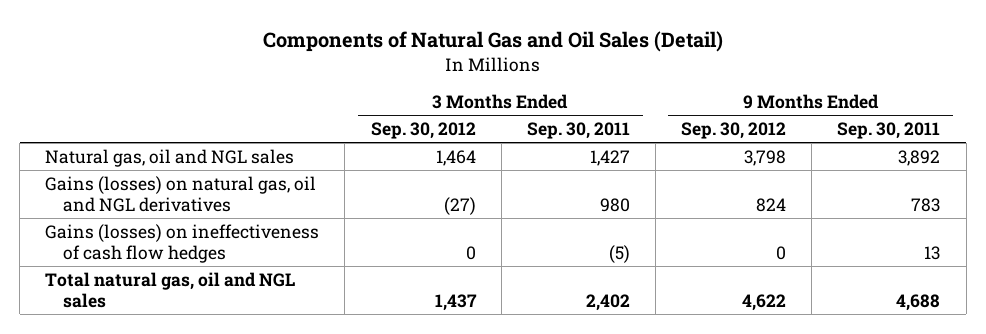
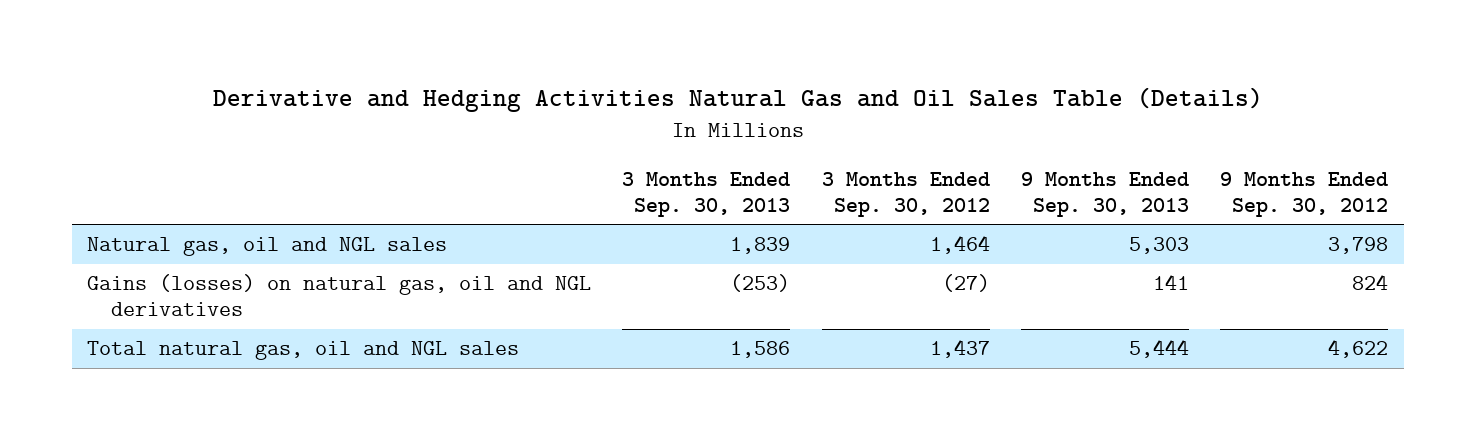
[262,30,723,52] Components of Natural Gas and Oil Sales (Detail) -> [212,87,1263,113] Derivative and Hedging Activities Natural Gas and Oil Sales Table (Details)
[526,121,630,139] Sep. 30, 2011 -> none
[837,121,941,139] Sep. 30, 2011 -> none
none -> [622,171,791,217] 3 Months Ended Sep. 30, 2013
none -> [1020,171,1189,217] 9 Months Ended Sep. 30, 2013
[45,223,320,263] Gains (losses) on ineffectiveness of cash flow hedges -> none

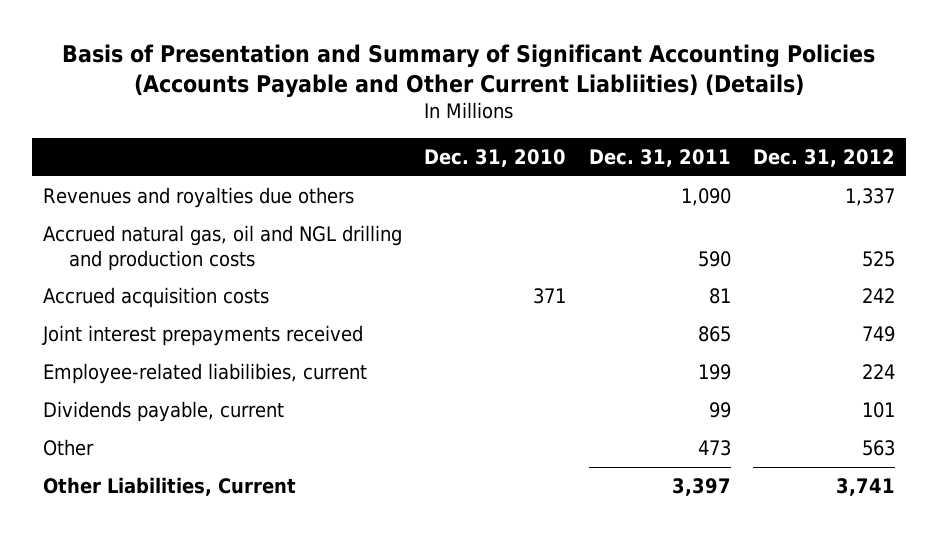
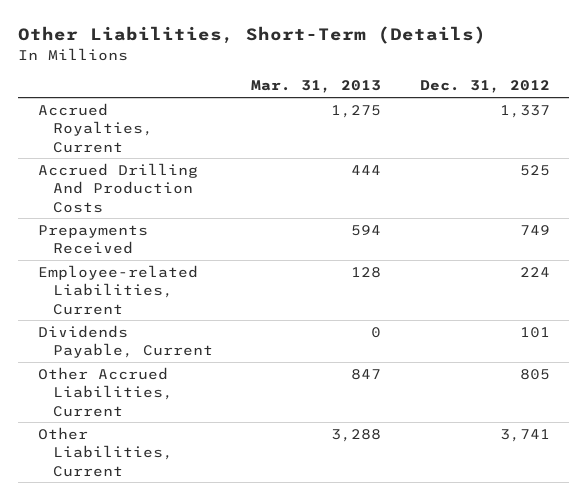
[61,43,875,98] Basis of Presentation and Summary of Significant Accounting Policies (Accounts Payable and Other Current Liabliities) (Details) -> [18,26,487,45] Other Liabilities, Short-Term (Details)
[424,148,567,167] Dec. 31, 2010 -> none
[588,148,731,167] Dec. 31, 2011 -> none
none -> [251,80,382,94] Mar. 31, 2013
[42,286,269,308] Accrued acquisition costs -> none
[42,186,354,208] Revenues and royalties due others -> [37,102,153,153] Accrued Royalties, Current
[42,224,402,271] Accrued natural gas, oil and NGL drilling and production costs -> [37,162,198,213] Accrued Drilling And Production Costs
[41,324,363,346] Joint interest prepayments received -> [37,224,148,255] Prepayments Received
[42,362,367,384] Employee-related liabilibies, current -> [37,264,198,315] Employee-related Liabilities, Current
[42,400,284,422] Dividends payable, current -> [37,324,213,359] Dividends Payable, Current
[42,438,94,456] Other -> [37,366,173,417] Other Accrued Liabilities, Current
[862,439,896,456] 563 -> [519,368,550,380] 805

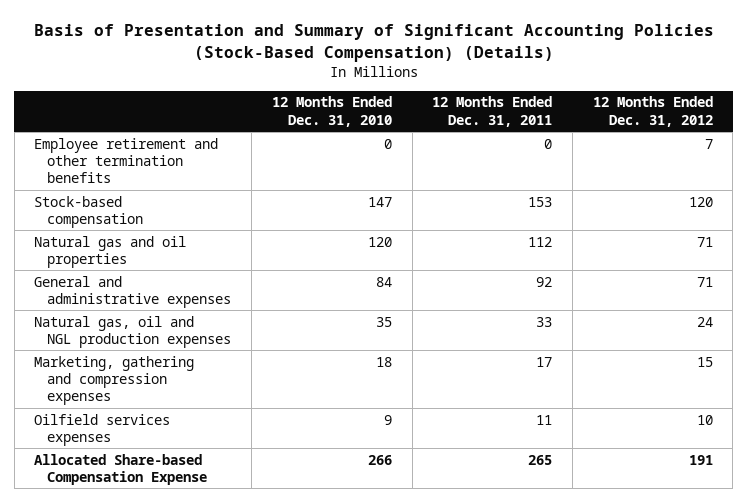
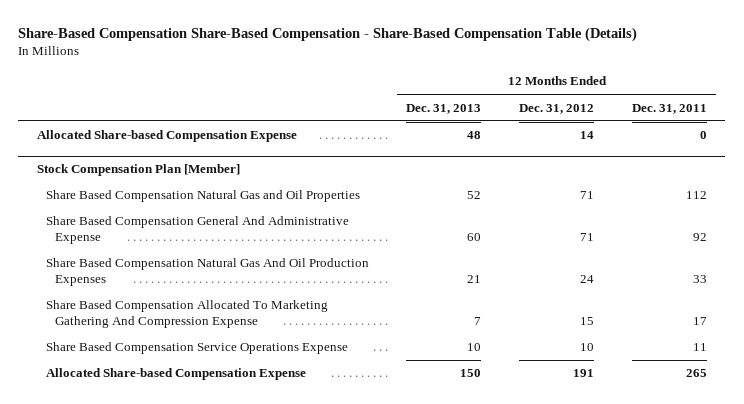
[33,24,714,62] Basis of Presentation and Summary of Significant Accounting Policies (Stock-Based Compensation) (Details) -> [18,26,638,42] Share-Based Compensation Share-Based Compensation - Share-Based Compensation Table (Details)
[271,96,392,127] 12 Months Ended Dec. 31, 2010 -> none
none -> [406,103,482,114] Dec. 31, 2013
[34,137,219,184] Employee retirement and other termination benefits -> none
[34,195,144,228] Stock-based compensation -> none
none -> [36,130,297,143] Allocated Share-based Compensation Expense
none -> [36,164,240,177] Stock Compensation Plan [Member]
[34,235,187,268] Natural gas and oil properties -> [45,190,360,203] Share Based Compensation Natural Gas and Oil Properties
[34,275,232,308] General and administrative expenses -> [45,216,349,245] Share Based Compensation General And Administrative Expense
[34,315,232,348] Natural gas, oil and NGL production expenses -> [45,258,369,287] Share Based Compensation Natural Gas And Oil Production Expenses
[34,355,195,406] Marketing, gathering and compression expenses -> [45,300,328,329] Share Based Compensation Allocated To Marketing Gathering And Compression Expense
[34,413,171,446] Oilfield services expenses -> [45,342,348,355] Share Based Compensation Service Operations Expense

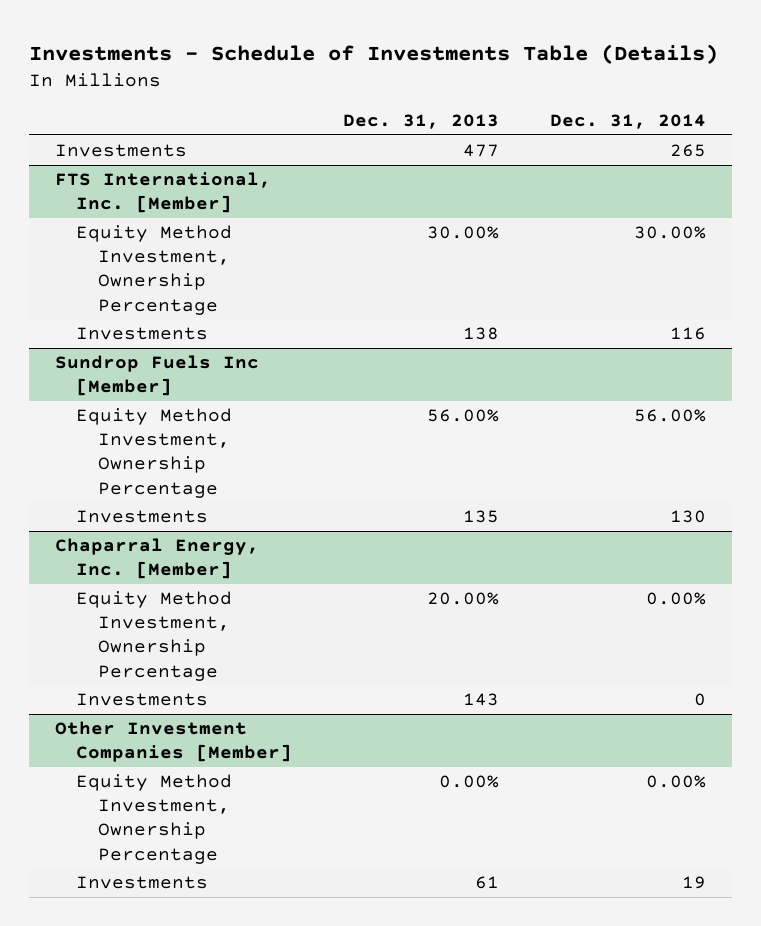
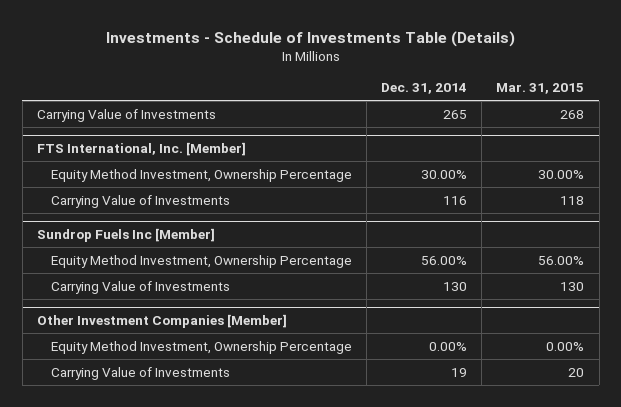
[343,114,500,130] Dec. 31, 2013 -> none
none -> [496,83,585,95] Mar. 31, 2015
[54,144,187,158] Investments -> [36,108,216,122] Carrying Value of Investments
[76,327,209,341] Investments -> [51,194,231,208] Carrying Value of Investments
[54,538,259,580] Chaparral Energy, Inc. [Member] -> none
[76,591,233,681] Equity Method Investment, Ownership Percentage -> none
[76,693,209,707] Investments -> none
[76,510,209,524] Investments -> [51,280,231,294] Carrying Value of Investments
[76,876,209,890] Investments -> [51,366,231,380] Carrying Value of Investments

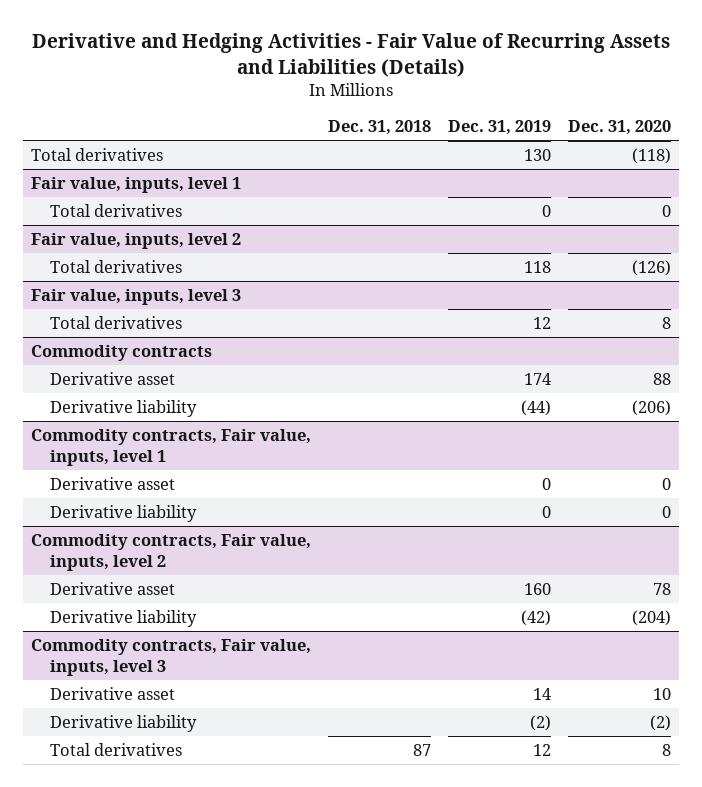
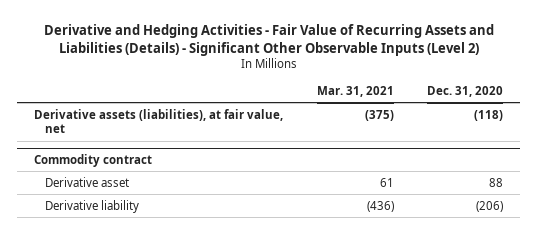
[31,33,670,77] Derivative and Hedging Activities - Fair Value of Recurring Assets and Liabilities (Details) -> [43,24,494,56] Derivative and Hedging Activities - Fair Value of Recurring Assets and Liabilities (Details) - Significant Other Observable Inputs (Level 2)
[327,120,431,136] Dec. 31, 2018 -> none
[447,120,551,136] Dec. 31, 2019 -> none
none -> [316,85,394,97] Mar. 31, 2021
[30,176,241,193] Fair value, inputs, level 1 -> none
[50,203,183,217] Total derivatives -> none
[50,259,183,273] Total derivatives -> none
[30,288,241,305] Fair value, inputs, level 3 -> none
[50,315,183,329] Total derivatives -> none
[30,344,212,361] Commodity contracts -> none
[30,147,163,161] Total derivatives -> [34,108,284,134] Derivative assets (liabilities), at fair value, net
[30,232,241,249] Fair value, inputs, level 2 -> [34,153,153,167] Commodity contract
[30,428,311,466] Commodity contracts, Fair value, inputs, level 1 -> none
[50,476,176,490] Derivative asset -> none
[50,504,198,522] Derivative liability -> none
[30,533,311,571] Commodity contracts, Fair value, inputs, level 2 -> none
[50,581,176,595] Derivative asset -> none
[50,609,198,627] Derivative liability -> none
[30,638,311,676] Commodity contracts, Fair value, inputs, level 3 -> none
[50,686,176,700] Derivative asset -> none
[50,714,198,732] Derivative liability -> none
[50,742,183,756] Total derivatives -> none

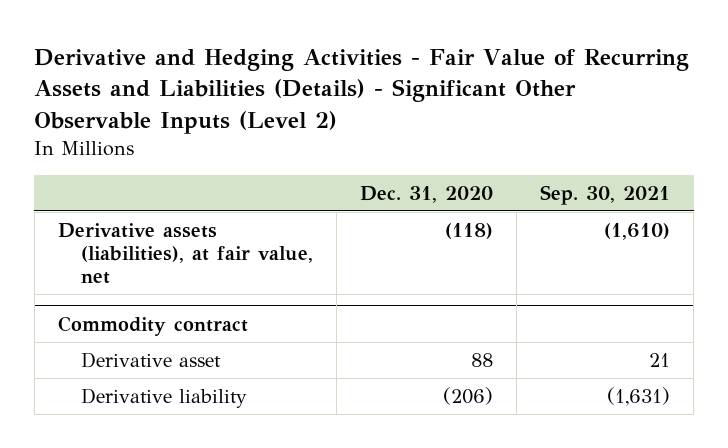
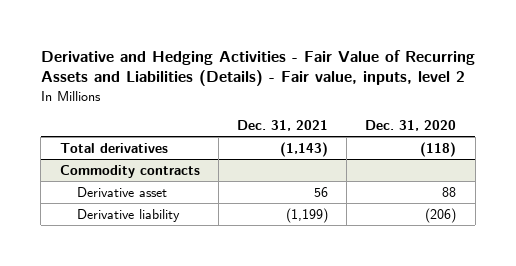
[34,49,690,134] Derivative and Hedging Activities - Fair Value of Recurring Assets and Liabilities (Details) - Significant Other Observable Inputs (Level 2) -> [40,49,475,87] Derivative and Hedging Activities - Fair Value of Recurring Assets and Liabilities (Details) - Fair value, inputs, level 2
[540,184,671,205] Sep. 30, 2021 -> none
none -> [236,119,328,131] Dec. 31, 2021
[57,223,314,285] Derivative assets (liabilities), at fair value, net -> [59,142,168,153] Total derivatives
[57,315,248,336] Commodity contract -> [59,164,200,178] Commodity contracts

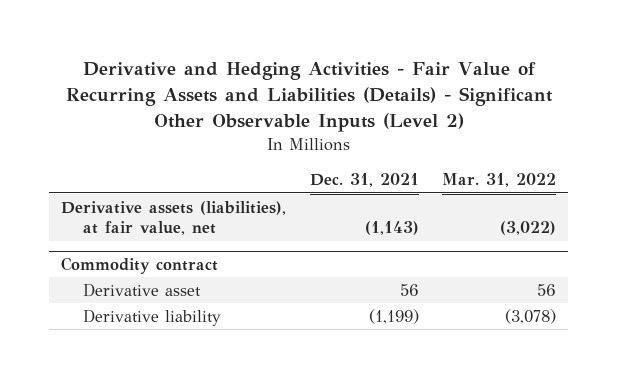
[40,49,475,87] Derivative and Hedging Activities - Fair Value of Recurring Assets and Liabilities (Details) - Fair value, inputs, level 2 -> [65,62,553,133] Derivative and Hedging Activities - Fair Value of Recurring Assets and Liabilities (Details) - Significant Other Observable Inputs (Level 2)
[365,119,457,131] Dec. 31, 2020 -> none
none -> [442,173,557,188] Mar. 31, 2022
[59,142,168,153] Total derivatives -> [61,200,287,236] Derivative assets (liabilities), at fair value, net
[59,164,200,178] Commodity contracts -> [61,257,219,275] Commodity contract

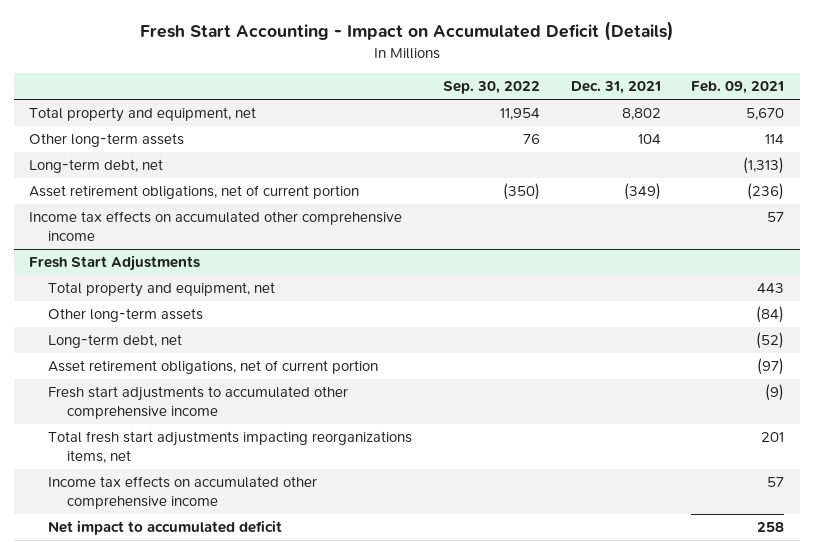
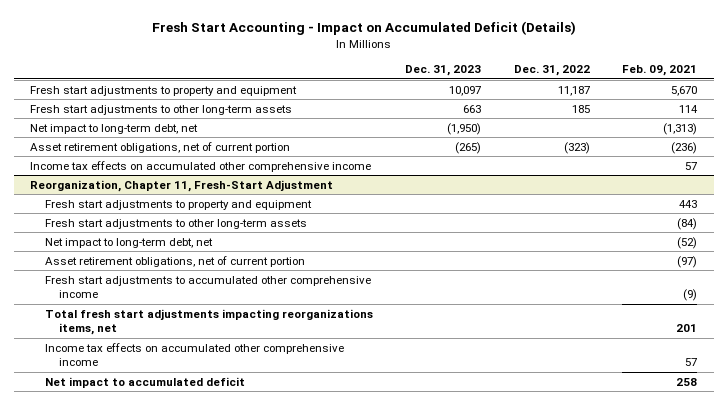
[442,81,540,95] Sep. 30, 2022 -> none
[570,81,661,95] Dec. 31, 2021 -> none
none -> [405,65,482,77] Dec. 31, 2023
none -> [513,65,590,77] Dec. 31, 2022
[29,107,257,123] Total property and equipment, net -> [30,85,298,96] Fresh start adjustments to property and equipment
[29,133,185,148] Other long-term assets -> [30,104,293,115] Fresh start adjustments to other long-term assets
[29,159,164,174] Long-term debt, net -> [30,123,199,134] Net impact to long-term debt, net
[29,255,201,272] Fresh Start Adjustments -> [30,179,334,192] Reorganization, Chapter 11, Fresh-Start Adjustment
[48,282,276,298] Total property and equipment, net -> [44,199,312,210] Fresh start adjustments to property and equipment
[48,308,204,323] Other long-term assets -> [44,218,307,229] Fresh start adjustments to other long-term assets
[48,334,183,349] Long-term debt, net -> [44,237,213,248] Net impact to long-term debt, net

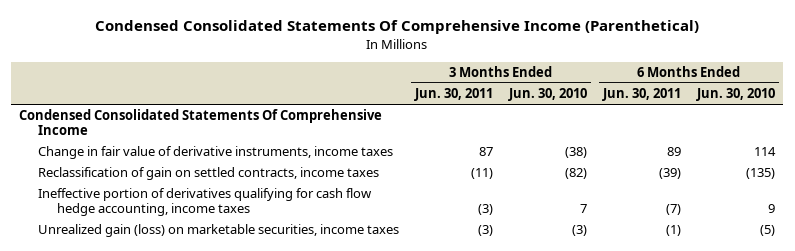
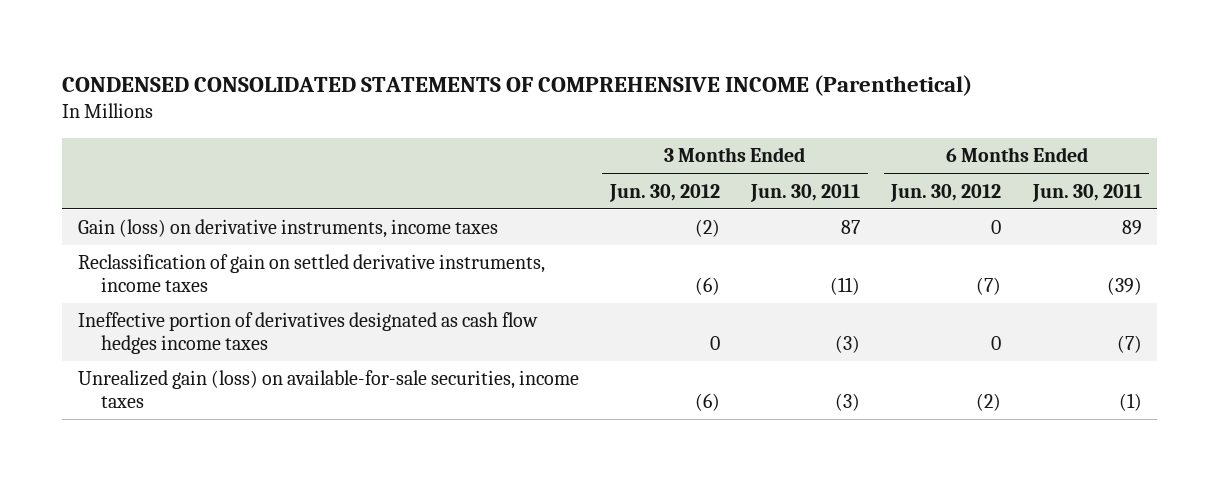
[95,20,700,35] Condensed Consolidated Statements Of Comprehensive Income (Parenthetical) -> [61,75,972,97] CONDENSED CONSOLIDATED STATEMENTS OF COMPREHENSIVE INCOME (Parenthetical)
[508,88,588,102] Jun. 30, 2010 -> none
[696,88,776,102] Jun. 30, 2010 -> none
none -> [608,183,720,202] Jun. 30, 2012
none -> [890,183,1002,202] Jun. 30, 2012
[19,109,383,136] Condensed Consolidated Statements Of Comprehensive Income -> none
[37,146,393,160] Change in fair value of derivative instruments, income taxes -> [77,219,498,239] Gain (loss) on derivative instruments, income taxes
[37,167,379,181] Reclassification of gain on settled contracts, income taxes -> [77,254,545,293] Reclassification of gain on settled derivative instruments, income taxes
[37,188,372,217] Ineffective portion of derivatives qualifying for cash flow hedge accounting, income taxes -> [77,312,538,355] Ineffective portion of derivatives designated as cash flow hedges income taxes
[37,224,399,238] Unrealized gain (loss) on marketable securities, income taxes -> [77,370,579,409] Unrealized gain (loss) on available-for-sale securities, income taxes

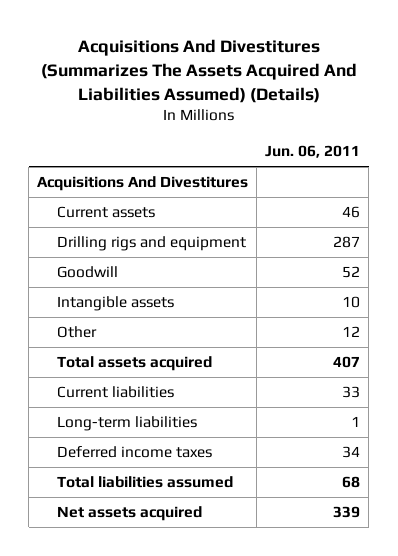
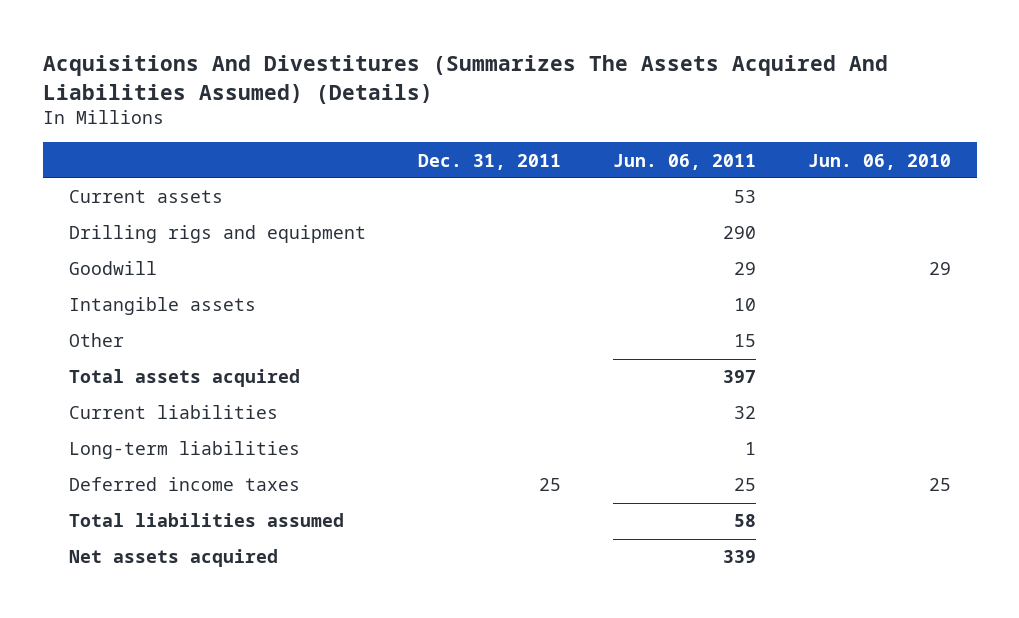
none -> [417,153,561,170] Dec. 31, 2011
none -> [807,153,951,170] Jun. 06, 2010
[37,176,249,192] Acquisitions And Divestitures -> none
[342,206,361,219] 46 -> [733,190,756,204] 53
[333,236,361,249] 287 -> [722,226,756,240] 290
[342,266,361,279] 52 -> [733,262,756,276] 29
[342,326,361,338] 12 -> [733,334,756,348] 15
[333,356,361,369] 407 -> [722,370,756,384] 397
[342,386,361,399] 33 -> [733,406,756,420] 32
[342,446,361,459] 34 -> [733,478,756,492] 25
[342,476,361,489] 68 -> [733,514,756,528] 58

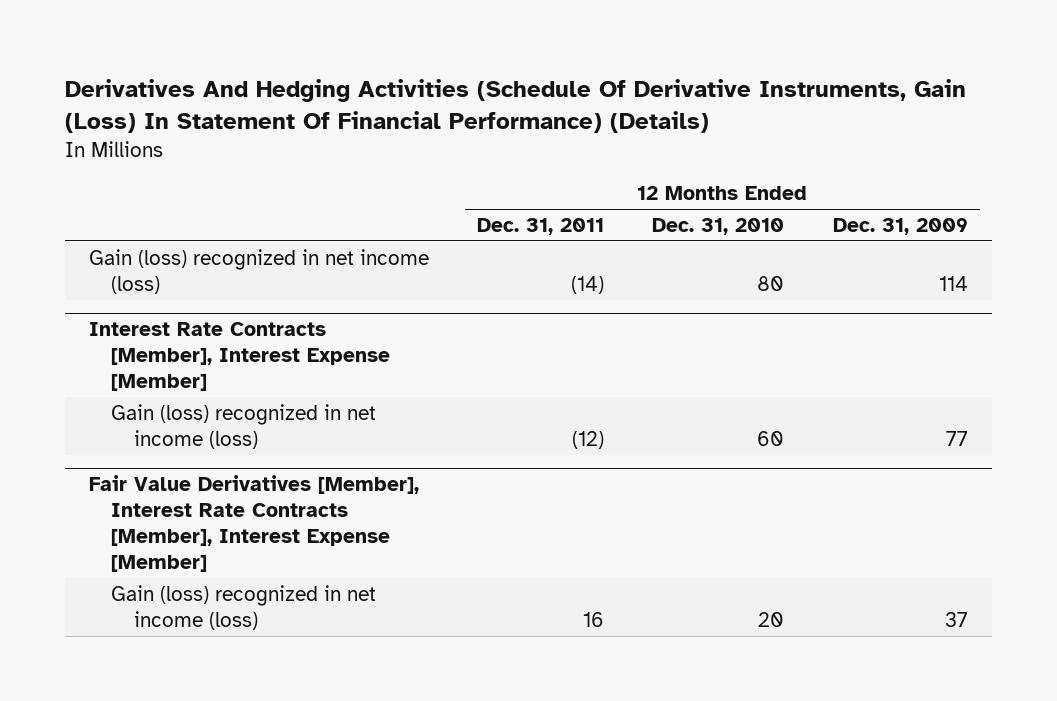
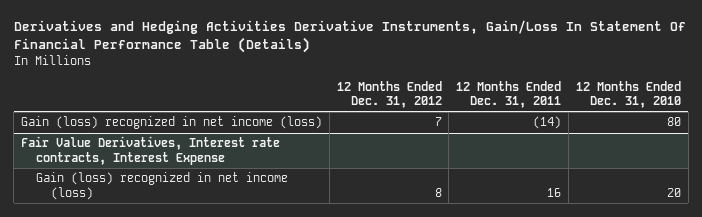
[64,78,966,133] Derivatives And Hedging Activities (Schedule Of Derivative Instruments, Gain (Loss) In Statement Of Financial Performance) (Details) -> [13,20,686,54] Derivatives and Hedging Activities Derivative Instruments, Gain/Loss In Statement Of Financial Performance Table (Details)
[832,217,968,235] Dec. 31, 2009 -> none
none -> [336,80,442,108] 12 Months Ended Dec. 31, 2012
[88,321,391,391] Interest Rate Contracts [Member], Interest Expense [Member] -> none
[111,403,377,449] Gain (loss) recognized in net income (loss) -> none
[88,474,419,572] Fair Value Derivatives [Member], Interest Rate Contracts [Member], Interest Expense [Member] -> [20,136,280,165] Fair Value Derivatives, Interest rate contracts, Interest Expense

